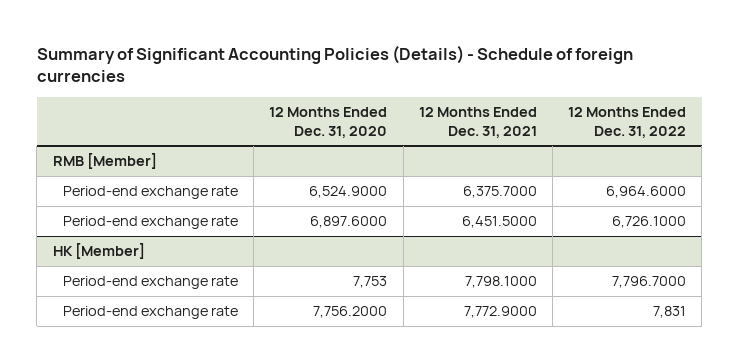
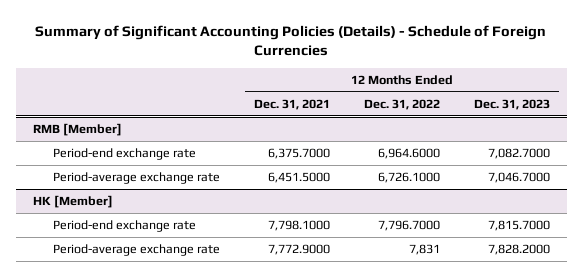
[36,44,633,83] Summary of Significant Accounting Policies (Details) - Schedule of foreign currencies -> [35,24,547,57] Summary of Significant Accounting Policies (Details) - Schedule of Foreign Currencies
[269,106,388,138] 12 Months Ended Dec. 31, 2020 -> none
none -> [474,99,551,111] Dec. 31, 2023
[62,216,238,230] Period-end exchange rate -> [52,172,220,185] Period-average exchange rate
[62,306,238,320] Period-end exchange rate -> [52,244,220,257] Period-average exchange rate

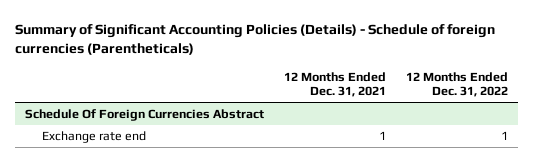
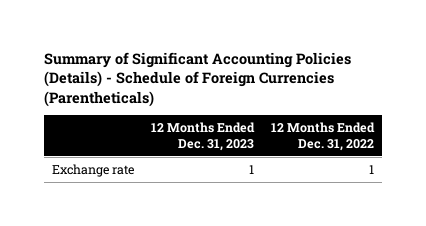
[14,24,495,56] Summary of Significant Accounting Policies (Details) - Schedule of foreign currencies (Parentheticals) -> [43,51,351,107] Summary of Significant Accounting Policies (Details) - Schedule of Foreign Currencies (Parentheticals)
[284,71,387,98] 12 Months Ended Dec. 31, 2021 -> none
none -> [150,122,255,151] 12 Months Ended Dec. 31, 2023
[24,109,264,122] Schedule Of Foreign Currencies Abstract -> none
[42,131,147,144] Exchange rate end -> [52,163,135,177] Exchange rate

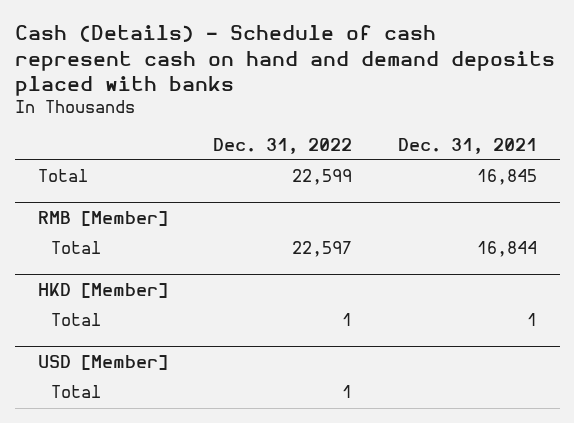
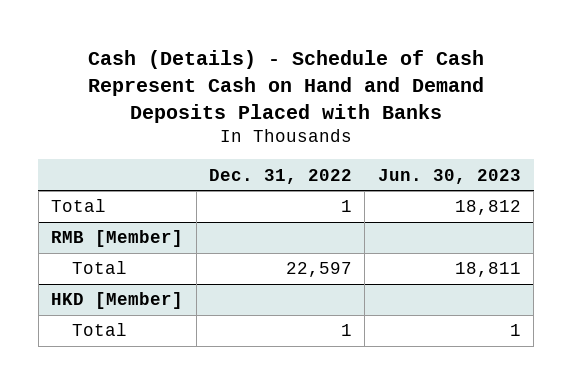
[14,25,555,96] Cash (Details) - Schedule of cash represent cash on hand and demand deposits placed with banks -> [87,50,484,123] Cash (Details) - Schedule of Cash Represent Cash on Hand and Demand Deposits Placed with Banks
[397,137,537,154] Dec. 31, 2021 -> none
none -> [377,168,521,184] Jun. 30, 2023
[292,169,353,186] 22,599 -> [340,200,352,213] 1
[37,354,168,370] USD [Member] -> none
[51,385,102,399] Total -> none

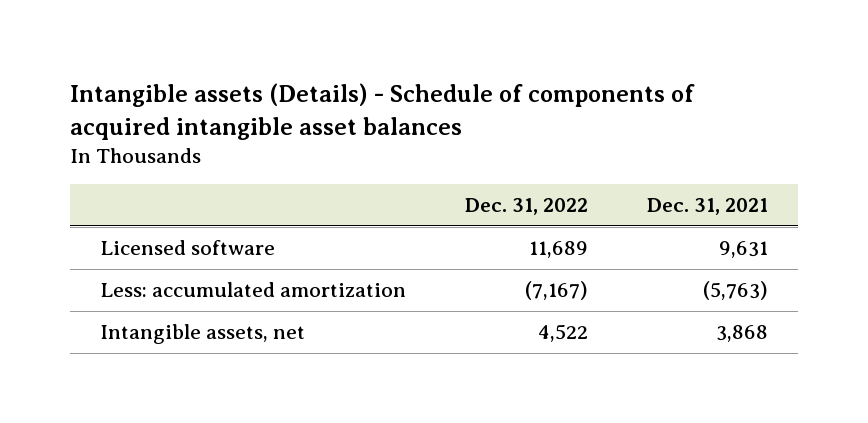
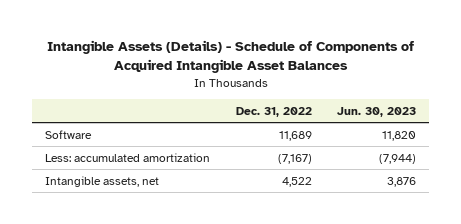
[69,83,695,140] Intangible assets (Details) - Schedule of components of acquired intangible asset balances -> [46,40,414,74] Intangible Assets (Details) - Schedule of Components of Acquired Intangible Asset Balances
[647,198,769,216] Dec. 31, 2021 -> none
none -> [337,106,417,117] Jun. 30, 2023
[99,240,275,256] Licensed software -> [45,129,93,139] Software

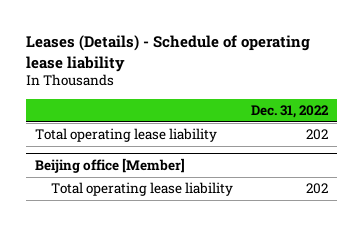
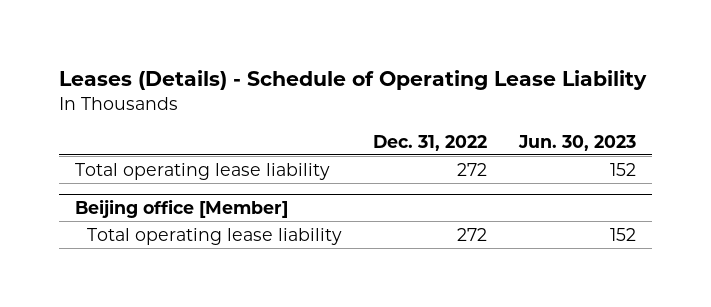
[26,34,311,72] Leases (Details) - Schedule of operating lease liability -> [58,70,647,91] Leases (Details) - Schedule of Operating Lease Liability
none -> [518,134,637,151] Jun. 30, 2023
[306,129,329,141] 202 -> [457,162,488,176] 272
[306,183,329,195] 202 -> [457,227,488,241] 272

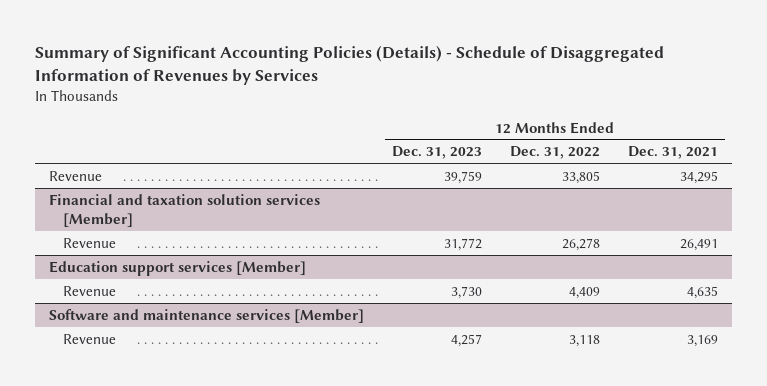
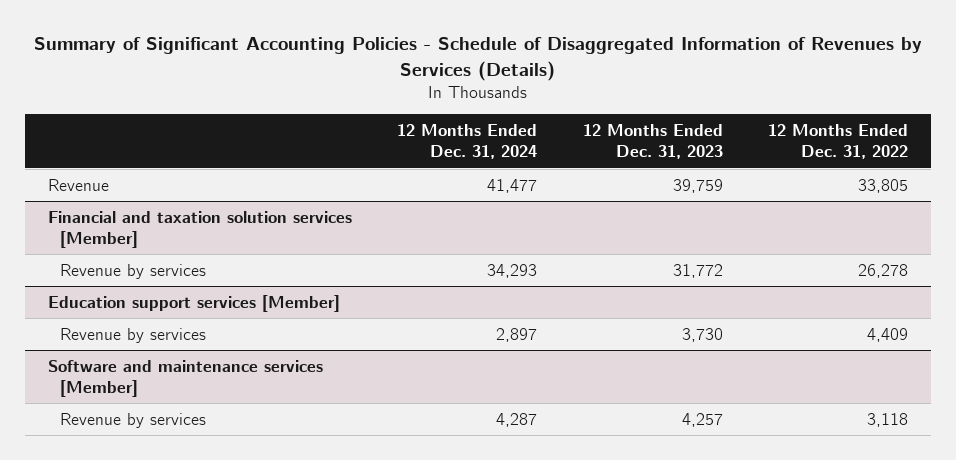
[35,45,665,86] Summary of Significant Accounting Policies (Details) - Schedule of Disaggregated Information of Revenues by Services -> [33,37,922,81] Summary of Significant Accounting Policies - Schedule of Disaggregated Information of Revenues by Services (Details)
[627,146,718,160] Dec. 31, 2021 -> none
none -> [397,124,538,160] 12 Months Ended Dec. 31, 2024
[63,237,117,248] Revenue -> [60,263,207,279] Revenue by services
[63,285,117,296] Revenue -> [60,327,207,343] Revenue by services
[63,333,117,344] Revenue -> [60,412,207,428] Revenue by services

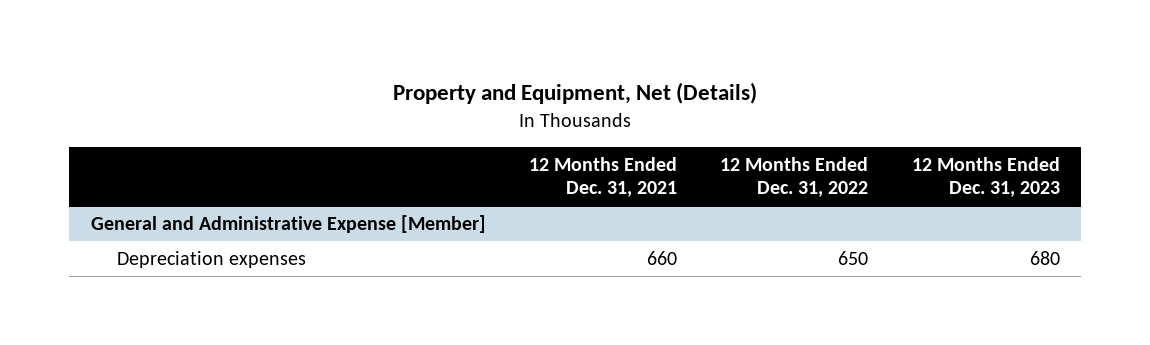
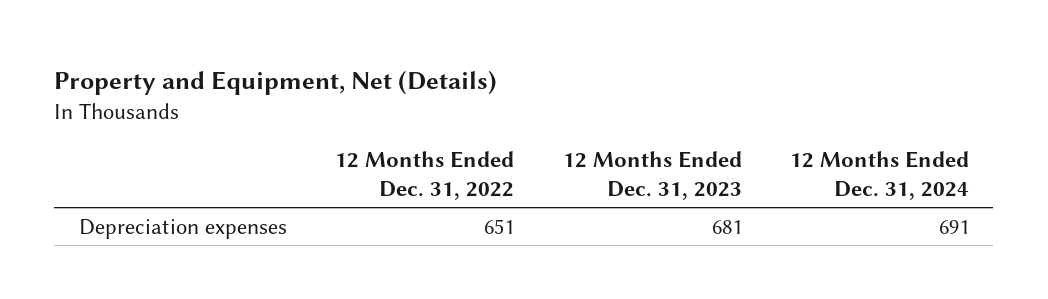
[529,156,678,198] 12 Months Ended Dec. 31, 2021 -> none
none -> [790,151,970,201] 12 Months Ended Dec. 31, 2024
[90,214,486,233] General and Administrative Expense [Member] -> none
[838,250,869,265] 650 -> [484,218,515,234] 651
[1029,250,1060,265] 680 -> [711,219,742,234] 681

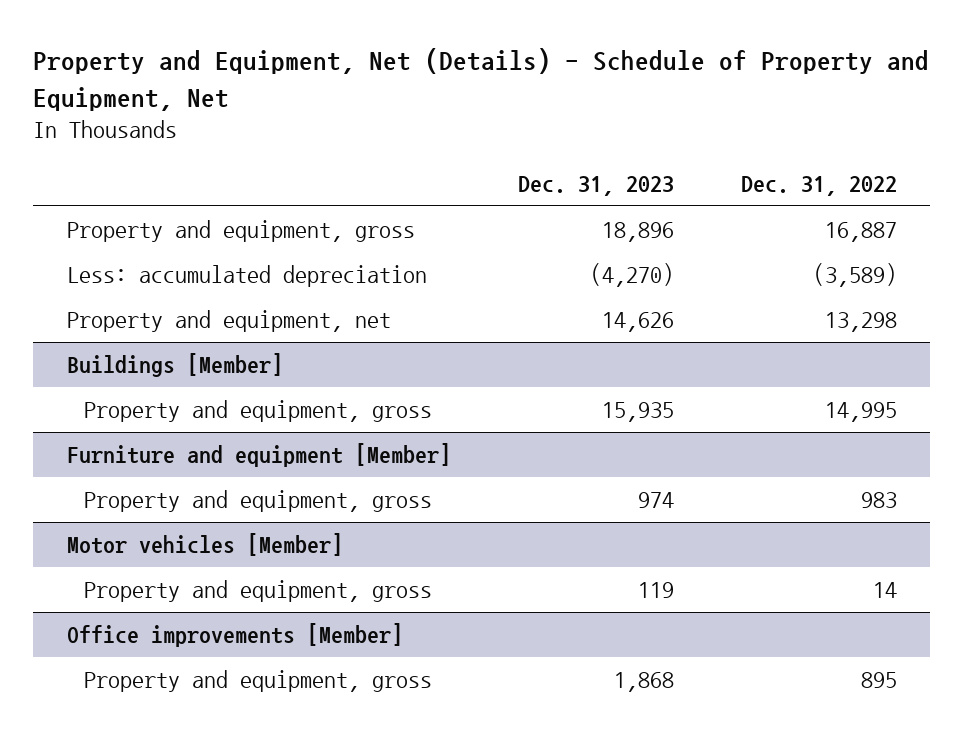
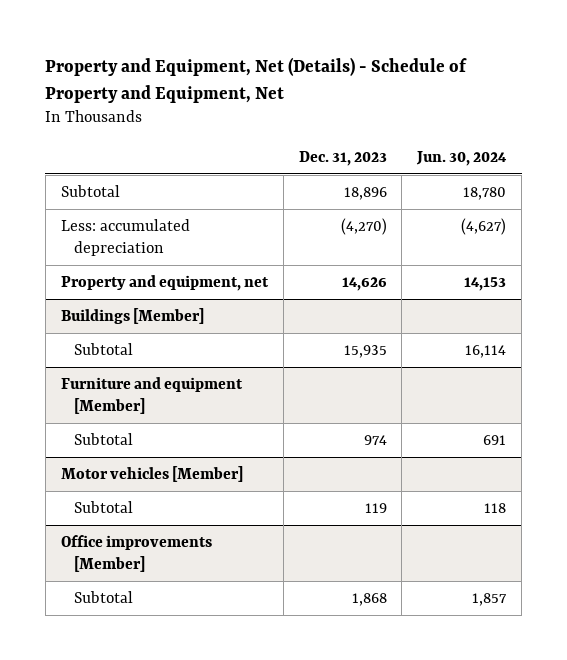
[740,175,897,196] Dec. 31, 2022 -> none
none -> [416,150,508,166] Jun. 30, 2024
[66,220,415,243] Property and equipment, gross -> [60,185,120,198] Subtotal
[83,400,432,423] Property and equipment, gross -> [74,343,134,356] Subtotal
[83,490,432,513] Property and equipment, gross -> [74,433,134,446] Subtotal
[83,580,432,603] Property and equipment, gross -> [74,501,134,514] Subtotal
[83,670,432,693] Property and equipment, gross -> [74,591,134,604] Subtotal

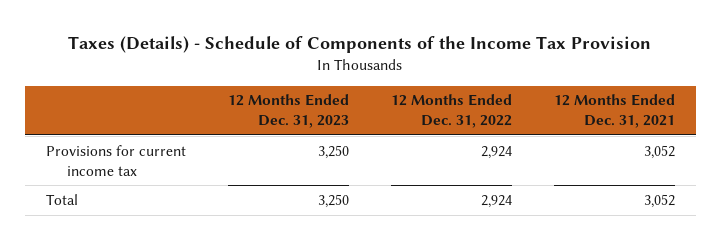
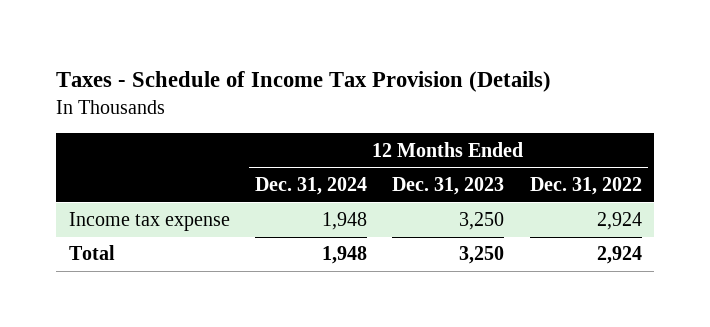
[68,36,652,54] Taxes (Details) - Schedule of Components of the Income Tax Provision -> [56,71,552,93] Taxes - Schedule of Income Tax Provision (Details)
[553,94,675,129] 12 Months Ended Dec. 31, 2021 -> none
none -> [255,177,368,196] Dec. 31, 2024
[45,144,186,176] Provisions for current income tax -> [68,212,230,232] Income tax expense

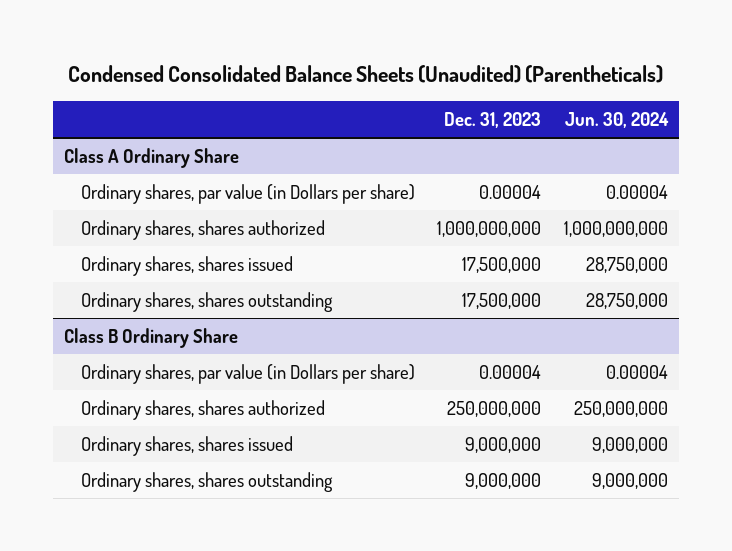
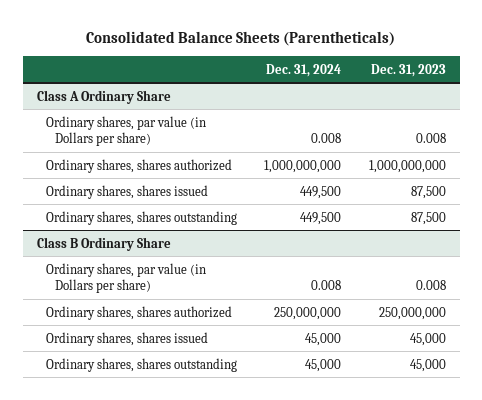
[67,65,663,84] Condensed Consolidated Balance Sheets (Unaudited) (Parentheticals) -> [86,31,396,47] Consolidated Balance Sheets (Parentheticals)
[564,111,669,128] Jun. 30, 2024 -> none
none -> [266,63,342,77] Dec. 31, 2024
[479,184,542,199] 0.00004 -> [415,133,446,144] 0.008
[462,256,542,273] 17,500,000 -> [410,185,446,199] 87,500
[462,292,542,309] 17,500,000 -> [410,211,446,225] 87,500
[479,364,542,379] 0.00004 -> [415,280,446,291] 0.008
[465,436,542,453] 9,000,000 -> [409,332,446,346] 45,000
[465,472,542,489] 9,000,000 -> [409,358,446,372] 45,000

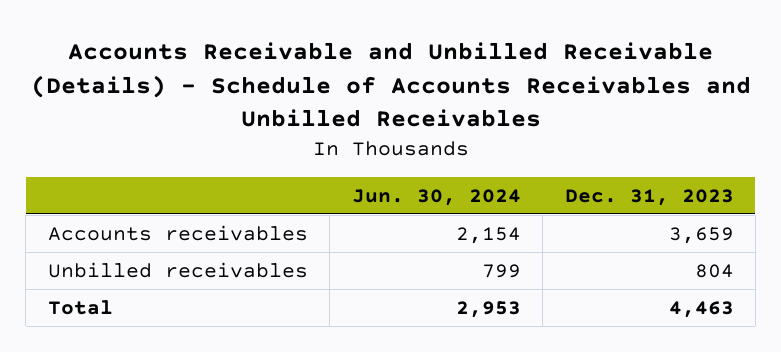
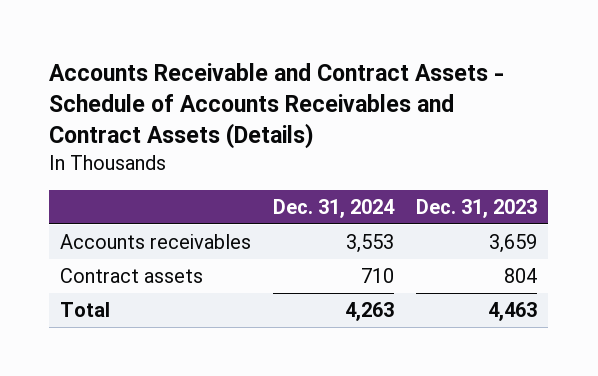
[30,42,751,128] Accounts Receivable and Unbilled Receivable (Details) - Schedule of Accounts Receivables and Unbilled Receivables -> [49,62,505,149] Accounts Receivable and Contract Assets - Schedule of Accounts Receivables and Contract Assets (Details)
[351,188,521,206] Jun. 30, 2024 -> none
none -> [273,198,396,218] Dec. 31, 2024
[47,261,308,278] Unbilled receivables -> none
none -> [60,268,204,284] Contract assets

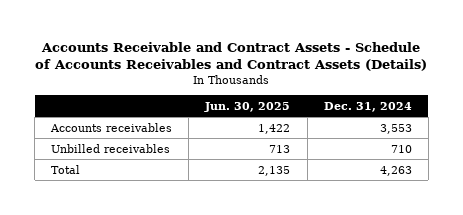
[416,198,538,218] Dec. 31, 2023 -> none
none -> [204,101,291,112] Jun. 30, 2025
[60,268,204,284] Contract assets -> none
none -> [51,143,171,153] Unbilled receivables

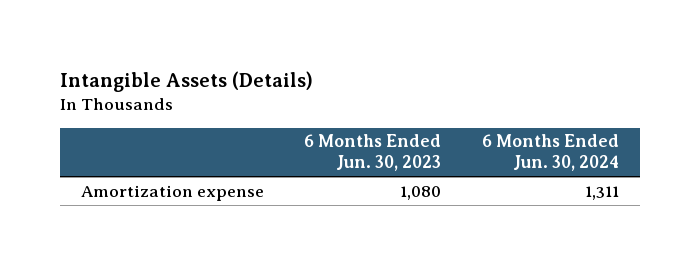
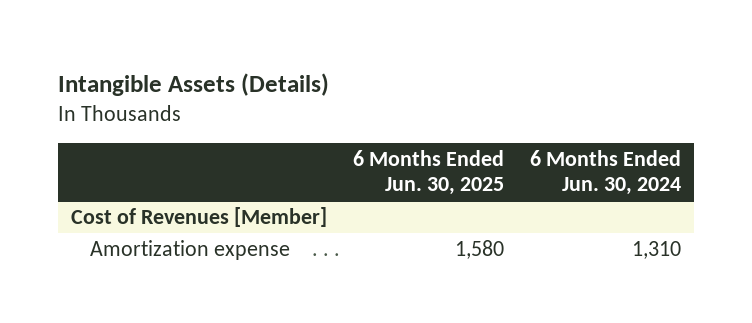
[304,134,442,172] 6 Months Ended Jun. 30, 2023 -> none
none -> [352,149,504,196] 6 Months Ended Jun. 30, 2025
none -> [70,207,327,228] Cost of Revenues [Member]
[585,185,620,200] 1,311 -> [631,241,681,260] 1,310

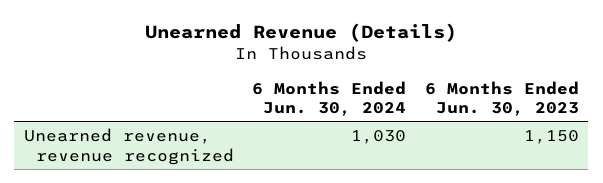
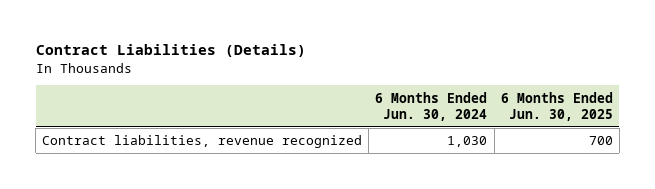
[145,23,458,43] Unearned Revenue (Details) -> [35,44,306,58] Contract Liabilities (Details)
[425,80,580,116] 6 Months Ended Jun. 30, 2023 -> none
none -> [500,91,613,121] 6 Months Ended Jun. 30, 2025
[23,128,234,165] Unearned revenue, revenue recognized -> [42,135,363,149] Contract liabilities, revenue recognized

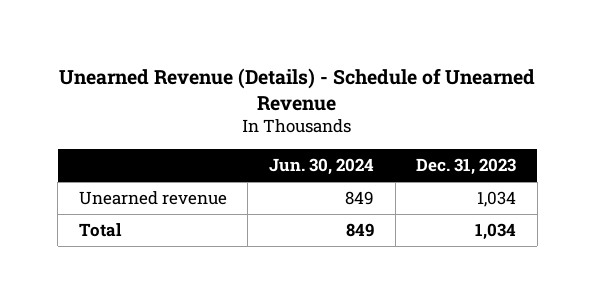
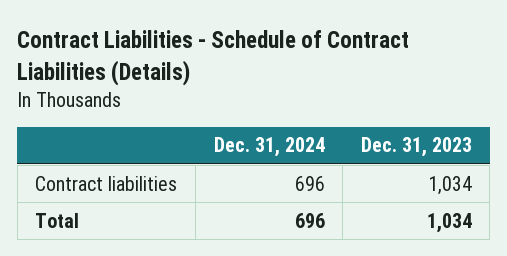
[59,67,536,111] Unearned Revenue (Details) - Schedule of Unearned Revenue -> [17,30,410,86] Contract Liabilities - Schedule of Contract Liabilities (Details)
[268,158,374,176] Jun. 30, 2024 -> none
none -> [213,137,325,158] Dec. 31, 2024
[78,191,227,206] Unearned revenue -> [35,175,178,191] Contract liabilities

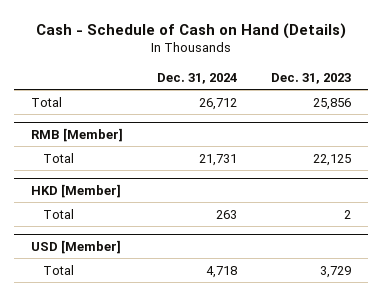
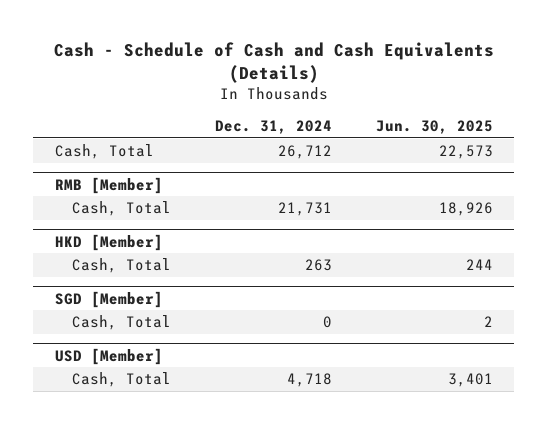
[35,22,346,39] Cash - Schedule of Cash on Hand (Details) -> [53,42,494,84] Cash - Schedule of Cash and Cash Equivalents (Details)
[270,73,351,85] Dec. 31, 2023 -> none
none -> [375,120,493,135] Jun. 30, 2025
[31,96,63,107] Total -> [54,144,154,160] Cash, Total
[43,152,75,163] Total -> [72,201,172,217] Cash, Total
[43,208,75,219] Total -> [72,258,172,274] Cash, Total
none -> [54,290,163,308] SGD [Member]
none -> [72,315,172,331] Cash, Total
[43,264,75,275] Total -> [72,372,172,388] Cash, Total

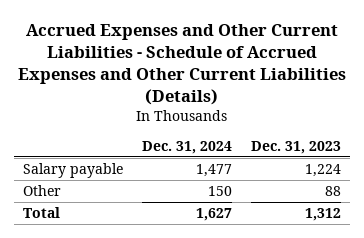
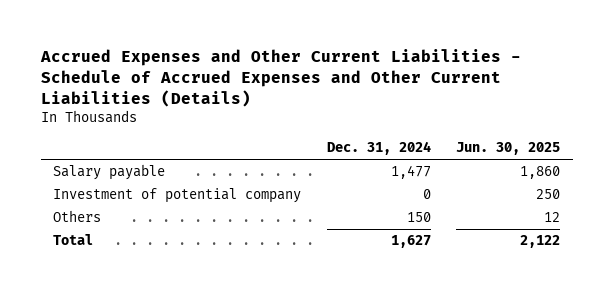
[250,141,341,155] Dec. 31, 2023 -> none
none -> [456,142,561,156] Jun. 30, 2025
none -> [53,188,302,204] Investment of potential company
[23,185,62,197] Other -> [53,210,102,223] Others

